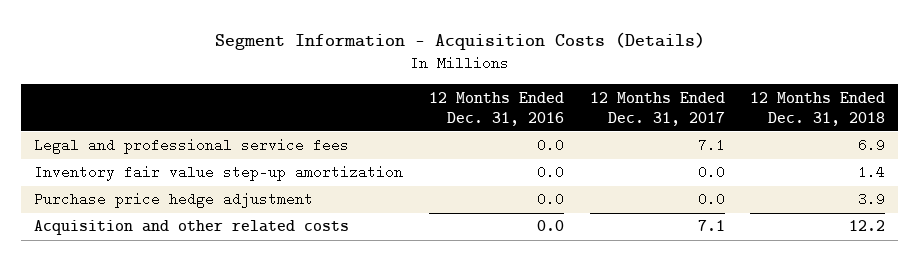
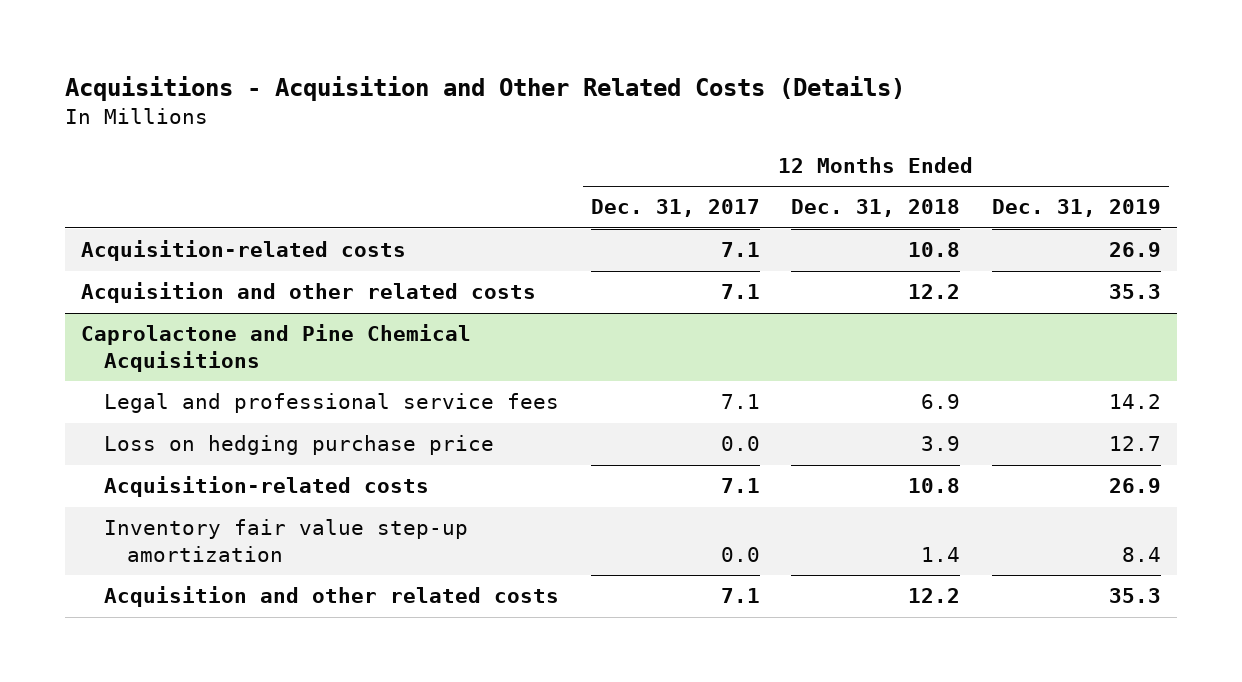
[214,32,705,51] Segment Information - Acquisition Costs (Details) -> [64,76,905,102] Acquisitions - Acquisition and Other Related Costs (Details)
[428,91,564,126] 12 Months Ended Dec. 31, 2016 -> none
none -> [992,199,1162,218] Dec. 31, 2019
none -> [80,240,406,262] Acquisition-related costs
none -> [80,282,536,304] Acquisition and other related costs
none -> [80,324,471,372] Caprolactone and Pine Chemical Acquisitions
none -> [103,435,494,456] Loss on hedging purchase price
none -> [103,476,429,498] Acquisition-related costs
[33,192,313,209] Purchase price hedge adjustment -> none

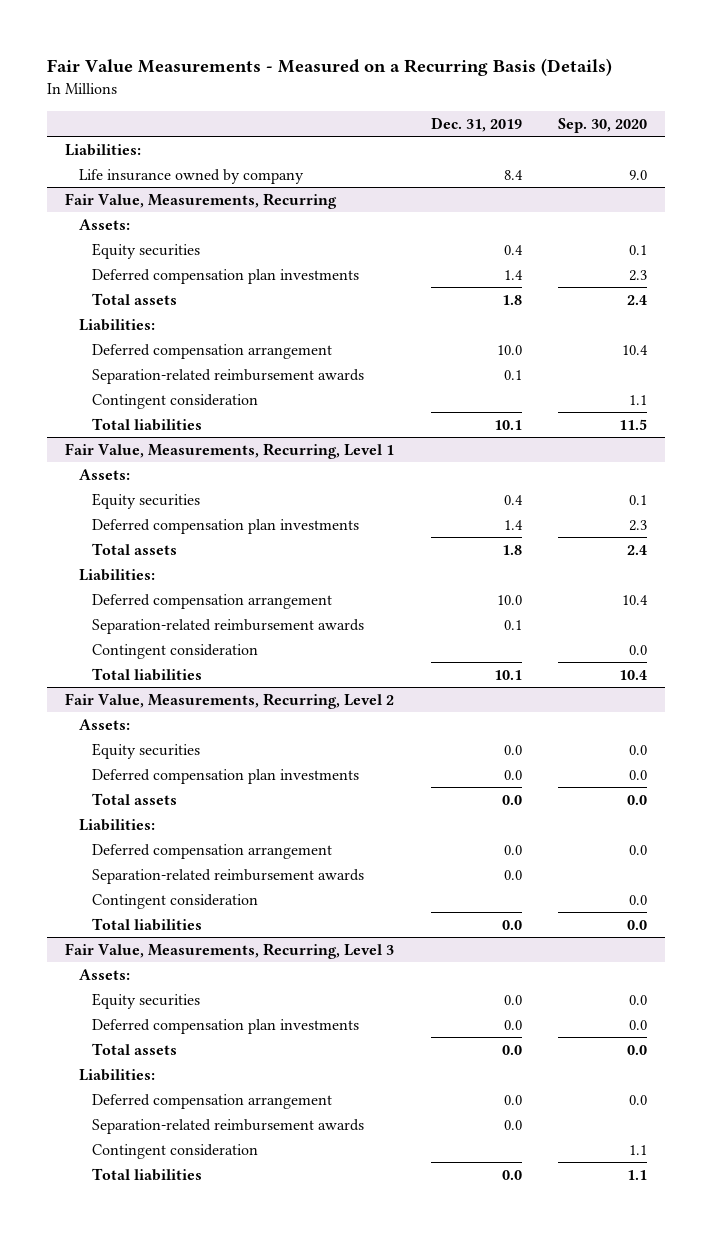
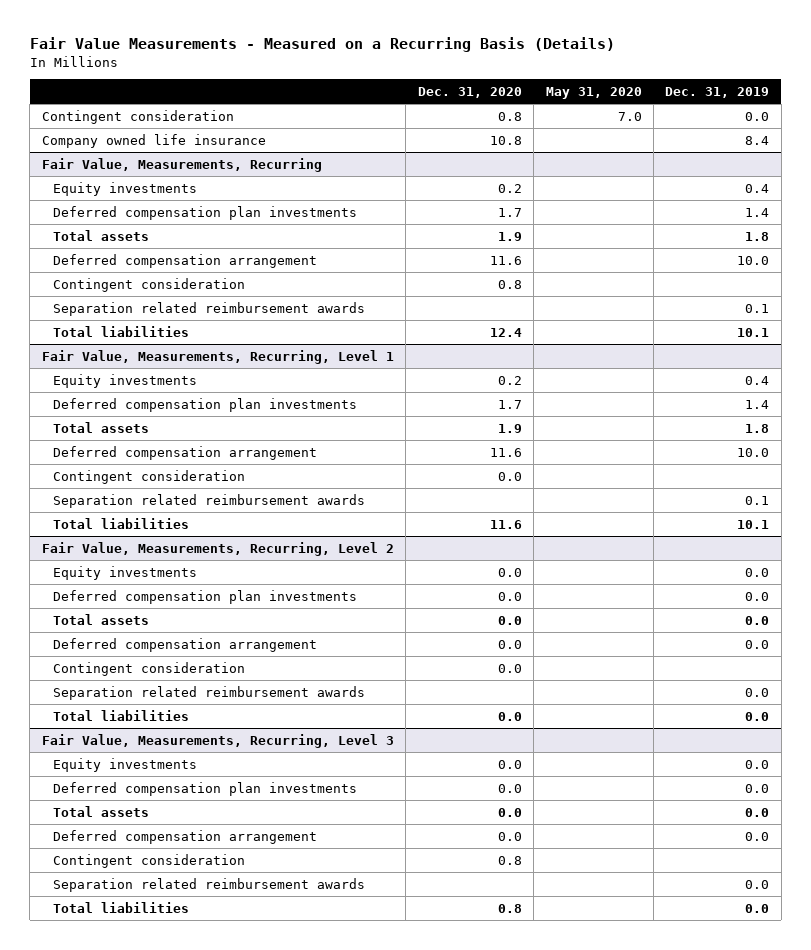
[558,117,648,133] Sep. 30, 2020 -> none
none -> [417,87,522,99] Dec. 31, 2020
none -> [545,87,642,100] May 31, 2020
[65,144,142,157] Liabilities: -> none
none -> [41,109,234,124] Contingent consideration
[78,169,304,185] Life insurance owned by company -> [41,133,266,148] Company owned life insurance
[78,219,130,231] Assets: -> none
[91,243,200,260] Equity securities -> [52,181,197,196] Equity investments
[78,319,155,332] Liabilities: -> none
[91,369,364,385] Separation-related reimbursement awards -> none
none -> [52,301,365,316] Separation related reimbursement awards
[78,469,130,481] Assets: -> none
[91,493,200,510] Equity securities -> [52,373,197,388] Equity investments
[78,569,155,582] Liabilities: -> none
[91,619,364,635] Separation-related reimbursement awards -> none
none -> [52,493,365,508] Separation related reimbursement awards
[78,719,130,731] Assets: -> none
[91,743,200,760] Equity securities -> [52,565,197,580] Equity investments
[78,819,155,832] Liabilities: -> none
[91,869,364,885] Separation-related reimbursement awards -> none
none -> [52,685,365,700] Separation related reimbursement awards
[78,969,130,981] Assets: -> none
[91,993,200,1010] Equity securities -> [52,757,197,772] Equity investments
[78,1069,155,1082] Liabilities: -> none
[91,1119,364,1135] Separation-related reimbursement awards -> none
none -> [52,877,365,892] Separation related reimbursement awards

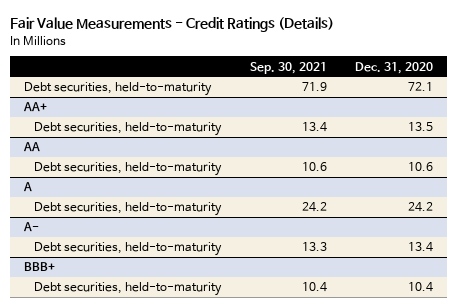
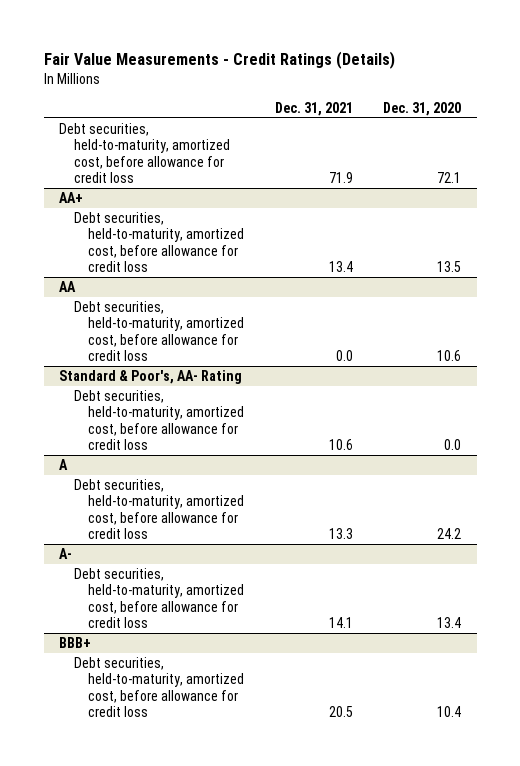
[249,61,327,74] Sep. 30, 2021 -> none
none -> [274,101,353,116] Dec. 31, 2021
[24,82,213,97] Debt securities, held-to-maturity -> [58,123,230,184] Debt securities, held-to-maturity, amortized cost, before allowance for credit loss
[34,122,223,137] Debt securities, held-to-maturity -> [73,212,245,273] Debt securities, held-to-maturity, amortized cost, before allowance for credit loss
[34,162,223,177] Debt securities, held-to-maturity -> [73,301,245,362] Debt securities, held-to-maturity, amortized cost, before allowance for credit loss
none -> [58,370,242,385] Standard & Poor's, AA- Rating
none -> [73,390,245,451] Debt securities, held-to-maturity, amortized cost, before allowance for credit loss
[34,202,223,217] Debt securities, held-to-maturity -> [73,479,245,540] Debt securities, held-to-maturity, amortized cost, before allowance for credit loss
[34,242,223,257] Debt securities, held-to-maturity -> [73,568,245,629] Debt securities, held-to-maturity, amortized cost, before allowance for credit loss
[34,282,223,297] Debt securities, held-to-maturity -> [73,657,245,718] Debt securities, held-to-maturity, amortized cost, before allowance for credit loss

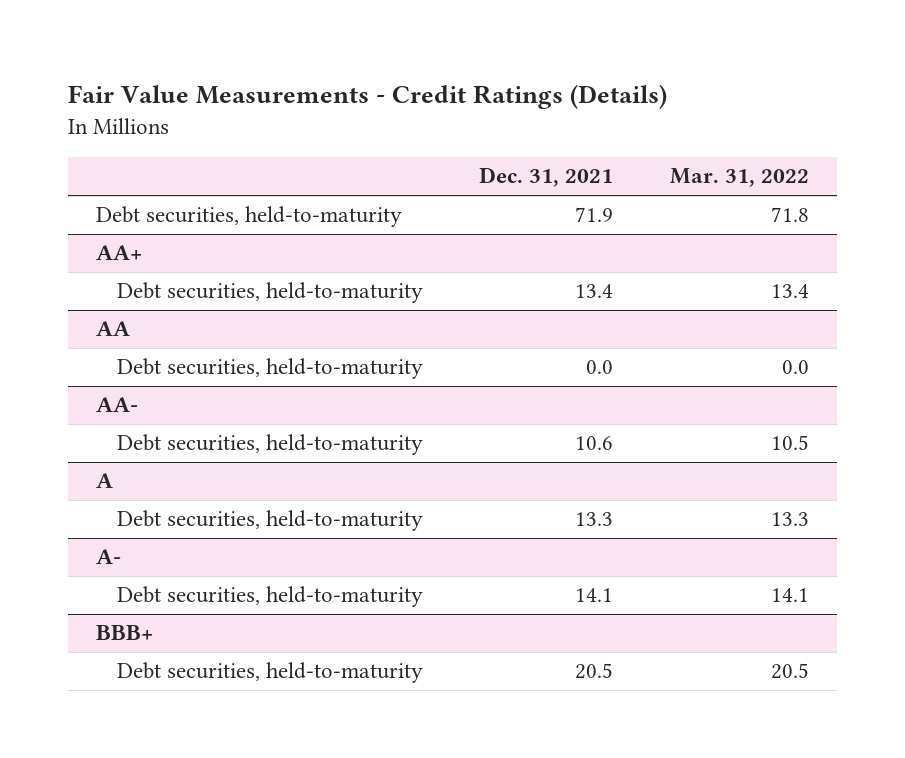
[383,101,462,116] Dec. 31, 2020 -> none
none -> [669,168,809,188] Mar. 31, 2022
[58,123,230,184] Debt securities, held-to-maturity, amortized cost, before allowance for credit loss -> [96,206,403,228] Debt securities, held-to-maturity
[73,212,245,273] Debt securities, held-to-maturity, amortized cost, before allowance for credit loss -> [117,282,424,304] Debt securities, held-to-maturity
[73,301,245,362] Debt securities, held-to-maturity, amortized cost, before allowance for credit loss -> [117,358,424,380] Debt securities, held-to-maturity
[58,370,242,385] Standard & Poor's, AA- Rating -> [96,397,139,413] AA-
[73,390,245,451] Debt securities, held-to-maturity, amortized cost, before allowance for credit loss -> [117,434,424,456] Debt securities, held-to-maturity
[73,479,245,540] Debt securities, held-to-maturity, amortized cost, before allowance for credit loss -> [117,510,424,532] Debt securities, held-to-maturity
[73,568,245,629] Debt securities, held-to-maturity, amortized cost, before allowance for credit loss -> [117,586,424,608] Debt securities, held-to-maturity
[73,657,245,718] Debt securities, held-to-maturity, amortized cost, before allowance for credit loss -> [117,662,424,684] Debt securities, held-to-maturity

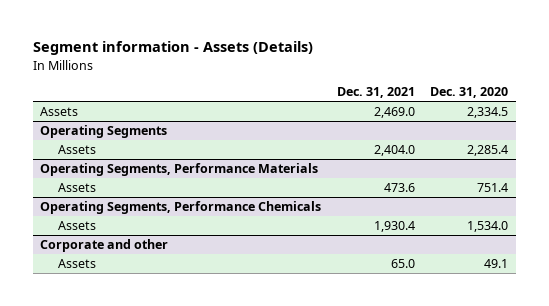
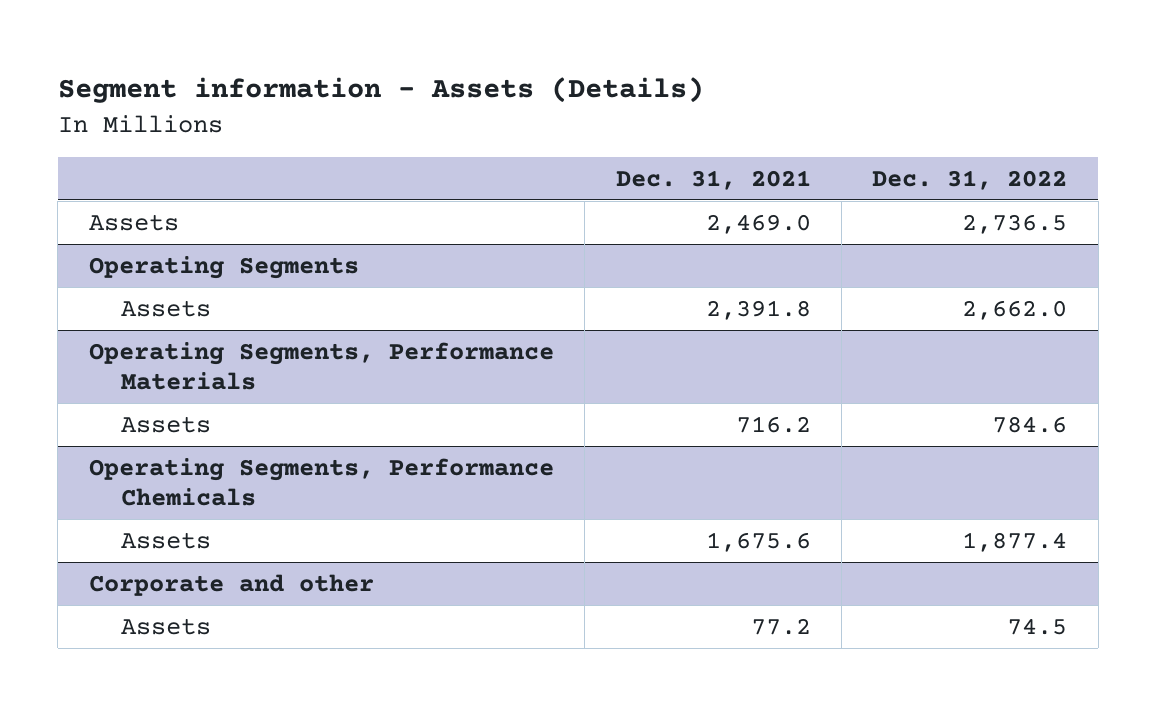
[430,87,509,99] Dec. 31, 2020 -> none
none -> [872,169,1068,190] Dec. 31, 2022
[373,145,415,157] 2,404.0 -> [705,299,811,320] 2,391.8
[383,183,415,193] 473.6 -> [735,415,811,433] 716.2
[373,221,415,233] 1,930.4 -> [705,531,811,552] 1,675.6
[390,259,415,269] 65.0 -> [750,617,811,635] 77.2

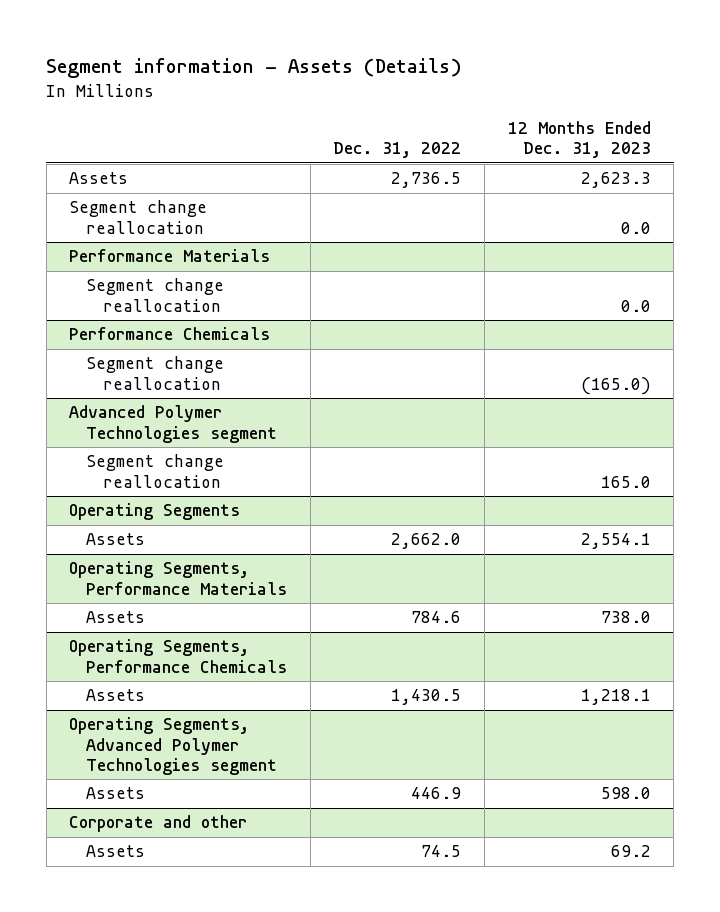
[615,169,811,190] Dec. 31, 2021 -> none
none -> [507,121,651,159] 12 Months Ended Dec. 31, 2023
none -> [69,200,208,234] Segment change reallocation
none -> [69,249,271,263] Performance Materials
none -> [86,278,225,312] Segment change reallocation
none -> [69,327,271,341] Performance Chemicals
none -> [86,356,225,390] Segment change reallocation
none -> [69,405,278,443] Advanced Polymer Technologies segment
none -> [86,454,225,488] Segment change reallocation
[962,531,1068,552] 1,877.4 -> [391,689,462,706] 1,430.5
none -> [69,717,278,775] Operating Segments, Advanced Polymer Technologies segment
none -> [86,787,146,800] Assets

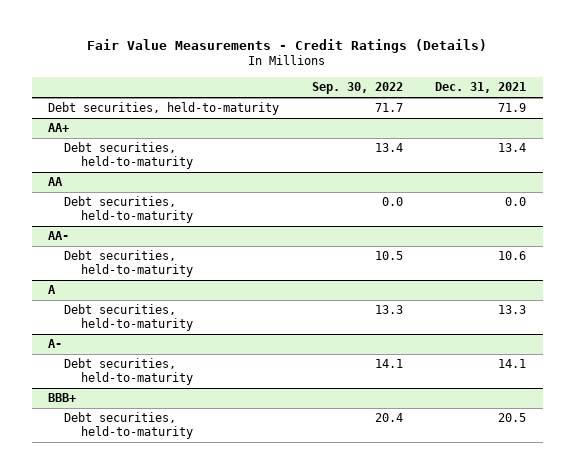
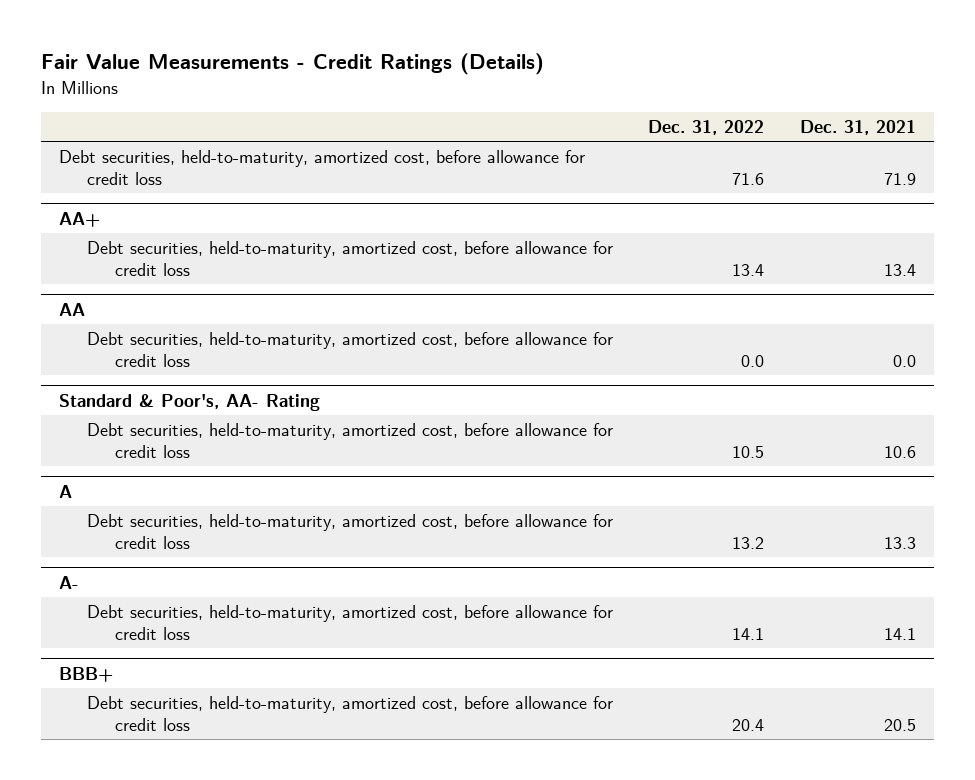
[311,82,403,95] Sep. 30, 2022 -> none
none -> [648,119,765,135] Dec. 31, 2022
[48,102,280,116] Debt securities, held-to-maturity -> [59,150,586,185] Debt securities, held-to-maturity, amortized cost, before allowance for credit loss
[64,142,193,170] Debt securities, held-to-maturity -> [86,241,613,276] Debt securities, held-to-maturity, amortized cost, before allowance for credit loss
[64,196,193,224] Debt securities, held-to-maturity -> [86,332,613,367] Debt securities, held-to-maturity, amortized cost, before allowance for credit loss
[48,231,70,241] AA- -> [59,393,321,411] Standard & Poor's, AA- Rating
[64,250,193,278] Debt securities, held-to-maturity -> [86,423,613,458] Debt securities, held-to-maturity, amortized cost, before allowance for credit loss
[64,304,193,332] Debt securities, held-to-maturity -> [86,514,613,549] Debt securities, held-to-maturity, amortized cost, before allowance for credit loss
[64,358,193,386] Debt securities, held-to-maturity -> [86,605,613,640] Debt securities, held-to-maturity, amortized cost, before allowance for credit loss
[64,412,193,440] Debt securities, held-to-maturity -> [86,696,613,731] Debt securities, held-to-maturity, amortized cost, before allowance for credit loss

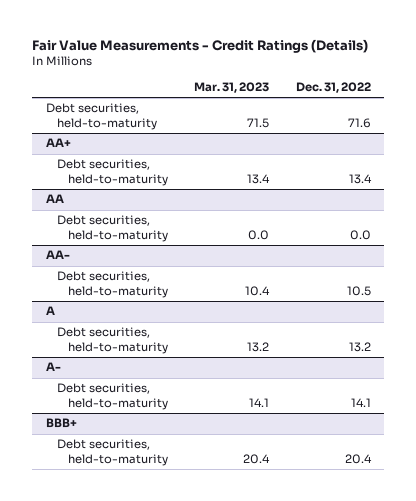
[799,119,916,135] Dec. 31, 2021 -> none
none -> [194,82,270,94] Mar. 31, 2023
[59,150,586,185] Debt securities, held-to-maturity, amortized cost, before allowance for credit loss -> [45,103,157,130] Debt securities, held-to-maturity
[86,241,613,276] Debt securities, held-to-maturity, amortized cost, before allowance for credit loss -> [56,159,169,186] Debt securities, held-to-maturity
[86,332,613,367] Debt securities, held-to-maturity, amortized cost, before allowance for credit loss -> [56,215,169,242] Debt securities, held-to-maturity
[59,393,321,411] Standard & Poor's, AA- Rating -> [45,250,70,260] AA-
[86,423,613,458] Debt securities, held-to-maturity, amortized cost, before allowance for credit loss -> [56,271,169,298] Debt securities, held-to-maturity
[86,514,613,549] Debt securities, held-to-maturity, amortized cost, before allowance for credit loss -> [56,327,169,354] Debt securities, held-to-maturity
[86,605,613,640] Debt securities, held-to-maturity, amortized cost, before allowance for credit loss -> [56,383,169,410] Debt securities, held-to-maturity
[86,696,613,731] Debt securities, held-to-maturity, amortized cost, before allowance for credit loss -> [56,439,169,466] Debt securities, held-to-maturity

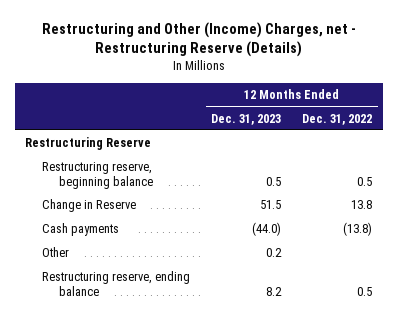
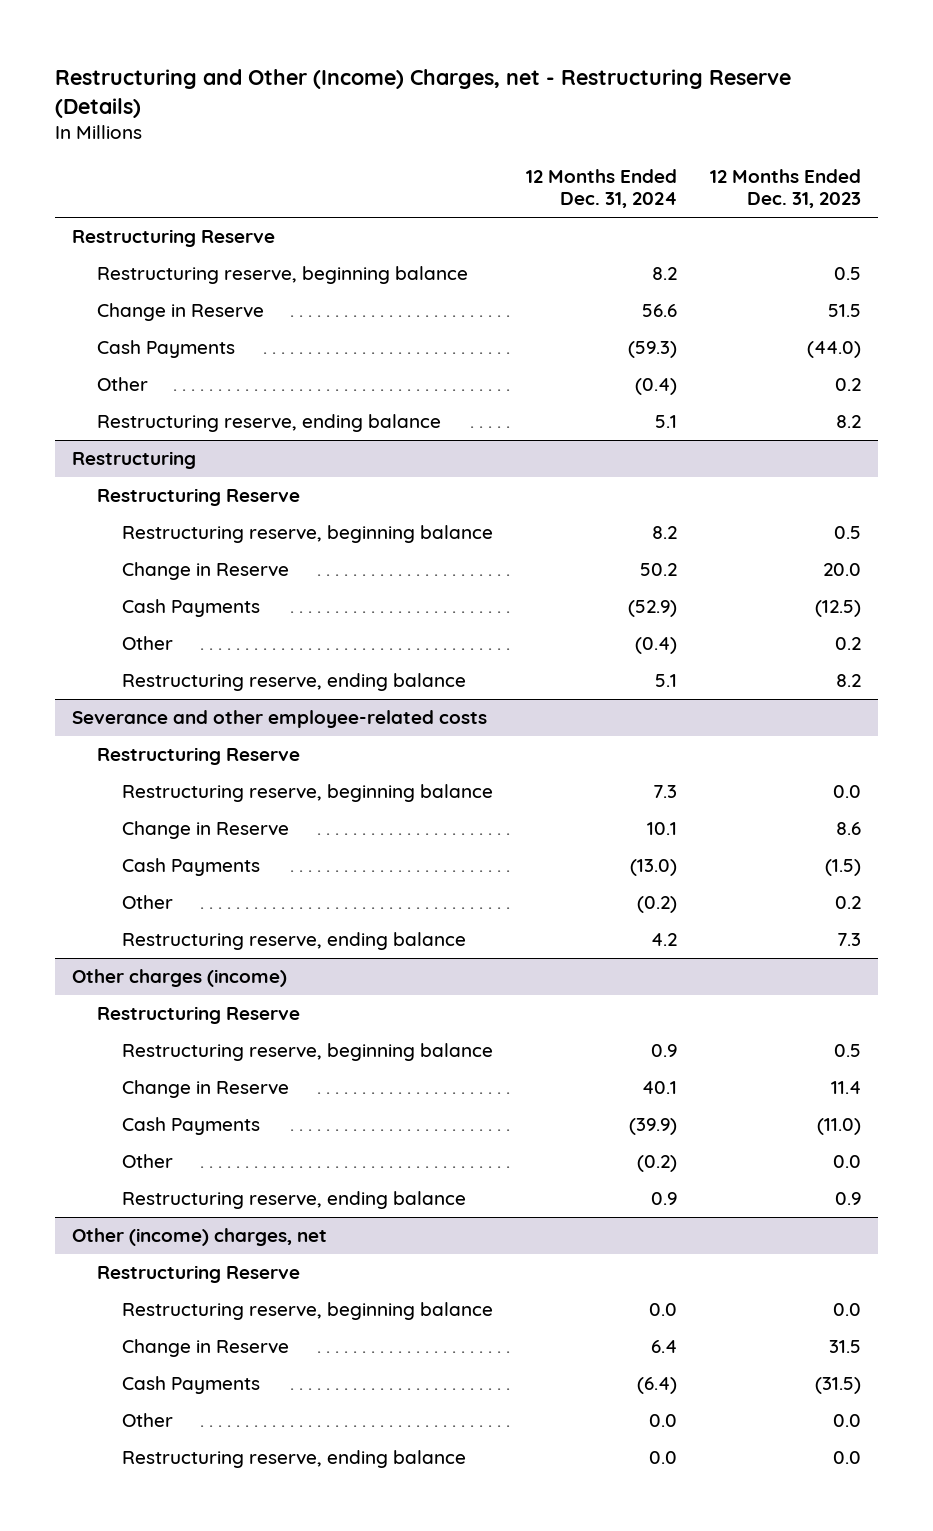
[302,113,373,125] Dec. 31, 2022 -> none
none -> [526,169,678,209] 12 Months Ended Dec. 31, 2024
[42,223,120,237] Cash payments -> [97,340,236,359] Cash Payments
none -> [71,451,196,470] Restructuring
none -> [97,488,301,507] Restructuring Reserve
none -> [122,525,494,544] Restructuring reserve, beginning balance
none -> [122,562,290,581] Change in Reserve
none -> [122,599,261,618] Cash Payments
none -> [122,636,174,651] Other
none -> [122,673,467,692] Restructuring reserve, ending balance
none -> [71,710,487,729] Severance and other employee-related costs
none -> [97,747,301,766] Restructuring Reserve
none -> [122,784,494,803] Restructuring reserve, beginning balance
none -> [122,821,290,840] Change in Reserve
none -> [122,858,261,877] Cash Payments
none -> [122,895,174,910] Other
none -> [122,932,467,951] Restructuring reserve, ending balance
none -> [71,969,287,988] Other charges (income)
none -> [97,1006,301,1025] Restructuring Reserve
none -> [122,1043,494,1062] Restructuring reserve, beginning balance
none -> [122,1080,290,1099] Change in Reserve
none -> [122,1117,261,1136] Cash Payments
none -> [122,1154,174,1169] Other
none -> [122,1191,467,1210] Restructuring reserve, ending balance
none -> [71,1228,327,1247] Other (income) charges, net
none -> [97,1265,301,1284] Restructuring Reserve
none -> [122,1302,494,1321] Restructuring reserve, beginning balance
none -> [122,1339,290,1358] Change in Reserve
none -> [122,1376,261,1395] Cash Payments
none -> [122,1413,174,1428] Other
none -> [122,1450,467,1469] Restructuring reserve, ending balance

